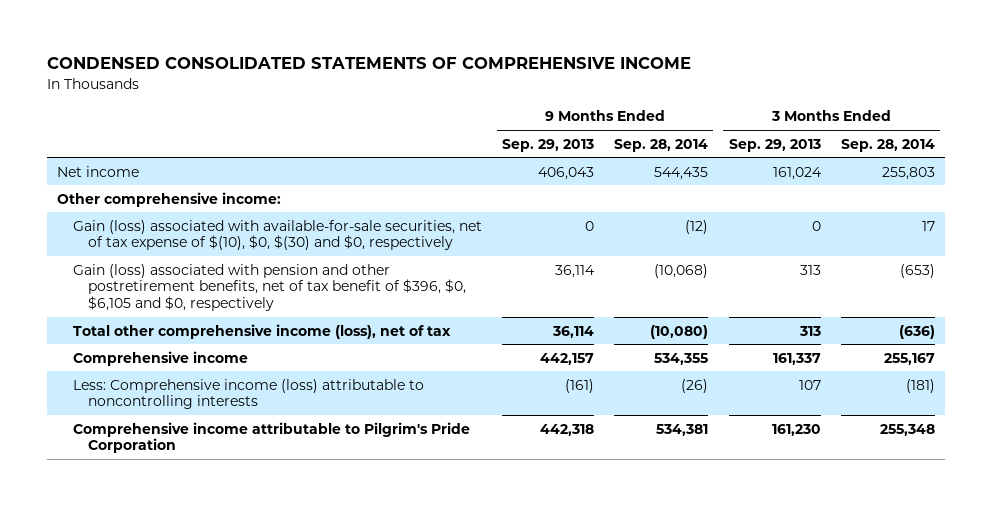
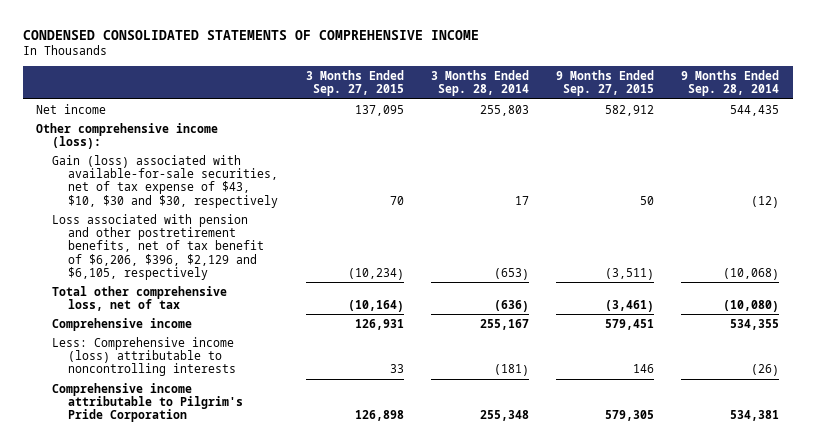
[502,138,595,152] Sep. 29, 2013 -> none
[728,138,821,152] Sep. 29, 2013 -> none
none -> [305,69,404,97] 3 Months Ended Sep. 27, 2015
none -> [555,69,654,97] 9 Months Ended Sep. 27, 2015
[57,191,282,207] Other comprehensive income: -> [36,122,219,149] Other comprehensive income (loss):
[72,219,482,251] Gain (loss) associated with available-for-sale securities, net of tax expense of $(10), $0, $(30) and $0, respectively -> [52,154,279,208] Gain (loss) associated with available-for-sale securities, net of tax expense of $43, $10, $30 and $30, respectively
[72,263,467,312] Gain (loss) associated with pension and other postretirement benefits, net of tax benefit of $396, $0, $6,105 and $0, respectively -> [52,213,265,280] Loss associated with pension and other postretirement benefits, net of tax benefit of $6,206, $396, $2,129 and $6,105, respectively
[72,323,451,339] Total other comprehensive income (loss), net of tax -> [52,285,228,311] Total other comprehensive loss, net of tax

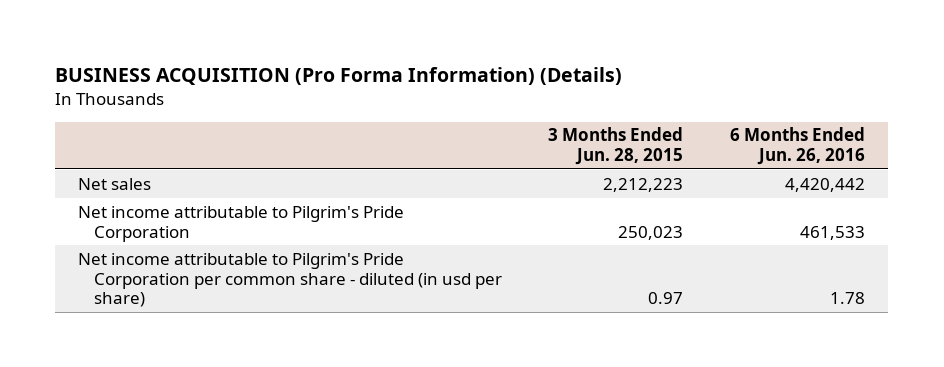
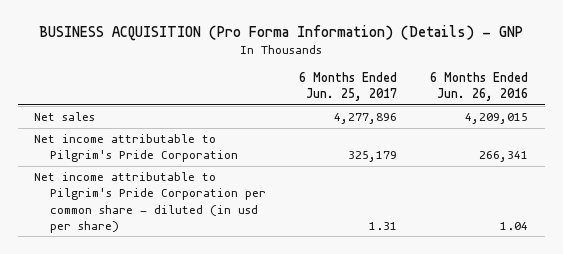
[55,66,623,85] BUSINESS ACQUISITION (Pro Forma Information) (Details) -> [39,25,524,42] BUSINESS ACQUISITION (Pro Forma Information) (Details) - GNP
[548,127,684,166] 3 Months Ended Jun. 28, 2015 -> none
none -> [299,71,398,102] 6 Months Ended Jun. 25, 2017
[785,177,866,192] 4,420,442 -> [465,113,529,125] 4,209,015
[800,225,866,240] 461,533 -> [479,151,529,163] 266,341
[830,292,866,305] 1.78 -> [500,221,529,230] 1.04

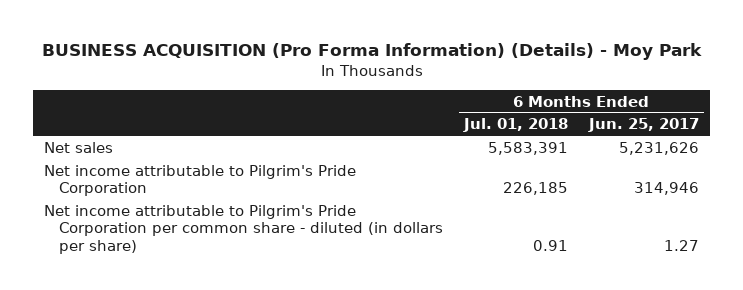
[39,25,524,42] BUSINESS ACQUISITION (Pro Forma Information) (Details) - GNP -> [41,42,702,60] BUSINESS ACQUISITION (Pro Forma Information) (Details) - Moy Park
[430,71,529,102] 6 Months Ended Jun. 26, 2016 -> none
none -> [462,118,568,133] Jul. 01, 2018
[334,113,398,125] 4,277,896 -> [619,141,700,155] 5,231,626
[348,151,398,163] 325,179 -> [634,182,700,196] 314,946
[34,172,266,233] Net income attributable to Pilgrim's Pride Corporation per common share - diluted (in usd per share) -> [44,204,443,254] Net income attributable to Pilgrim's Pride Corporation per common share - diluted (in dollars per share)
[369,221,398,230] 1.31 -> [664,239,700,251] 1.27

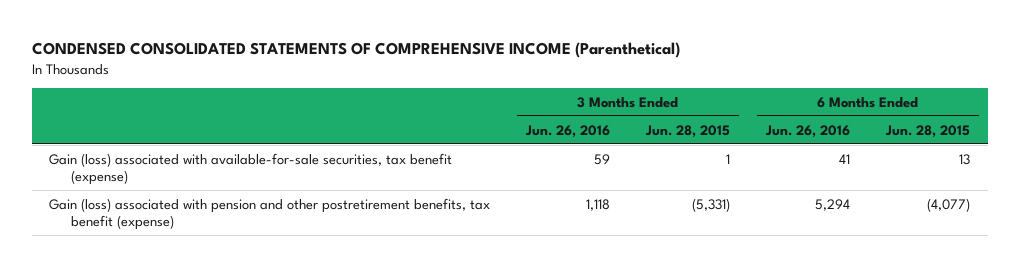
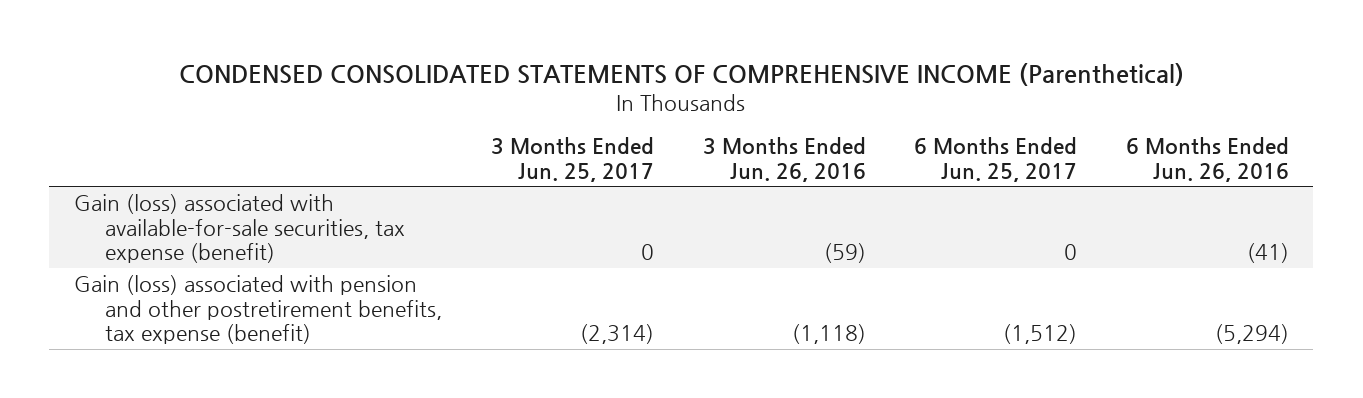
[645,124,731,138] Jun. 28, 2015 -> none
[884,124,970,138] Jun. 28, 2015 -> none
none -> [490,137,654,182] 3 Months Ended Jun. 25, 2017
none -> [914,137,1078,182] 6 Months Ended Jun. 25, 2017
[49,152,453,185] Gain (loss) associated with available-for-sale securities, tax benefit (expense) -> [73,193,406,264] Gain (loss) associated with available-for-sale securities, tax expense (benefit)
[594,153,611,165] 59 -> [823,243,866,264] (59)
[839,153,851,164] 41 -> [1247,243,1290,264] (41)
[49,197,491,230] Gain (loss) associated with pension and other postretirement benefits, tax benefit (expense) -> [73,274,443,345] Gain (loss) associated with pension and other postretirement benefits, tax expense (benefit)
[586,198,611,211] 1,118 -> [791,324,866,345] (1,118)
[815,198,851,211] 5,294 -> [1215,324,1290,345] (5,294)

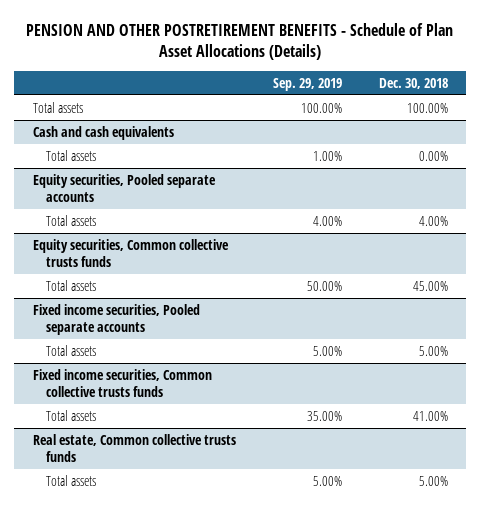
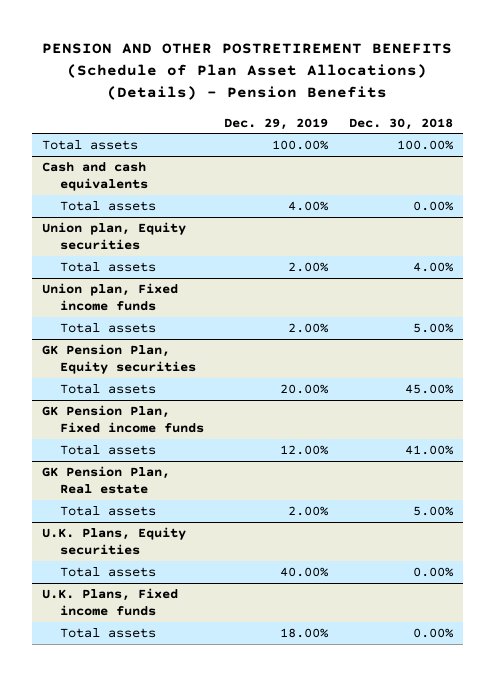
[26,22,454,61] PENSION AND OTHER POSTRETIREMENT BENEFITS - Schedule of Plan Asset Allocations (Details) -> [42,43,453,101] PENSION AND OTHER POSTRETIREMENT BENEFITS (Schedule of Plan Asset Allocations) (Details) - Pension Benefits
[272,77,342,91] Sep. 29, 2019 -> none
none -> [224,117,329,130] Dec. 29, 2019
[32,173,216,203] Equity securities, Pooled separate accounts -> none
none -> [41,222,186,251] Union plan, Equity securities
[32,238,229,268] Equity securities, Common collective trusts funds -> none
[45,279,96,291] Total assets -> none
[32,303,200,336] Fixed income securities, Pooled separate accounts -> none
none -> [41,283,178,312] Union plan, Fixed income funds
[32,368,212,398] Fixed income securities, Common collective trusts funds -> none
none -> [41,344,196,375] GK Pension Plan, Equity securities
none -> [59,384,156,395] Total assets
none -> [41,405,204,434] GK Pension Plan, Fixed income funds
[32,433,236,463] Real estate, Common collective trusts funds -> none
none -> [41,466,170,495] GK Pension Plan, Real estate
none -> [41,527,186,556] U.K. Plans, Equity securities
none -> [59,567,156,578] Total assets
none -> [41,588,178,617] U.K. Plans, Fixed income funds
none -> [59,628,156,639] Total assets

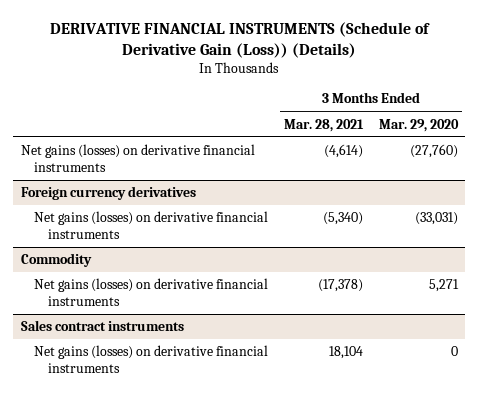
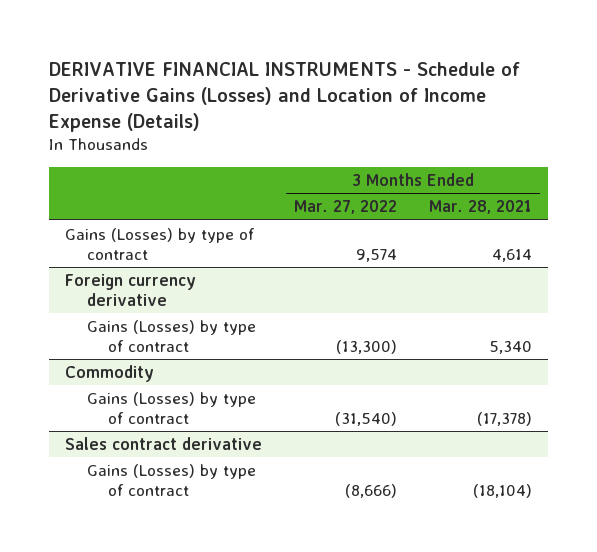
[50,22,431,58] DERIVATIVE FINANCIAL INSTRUMENTS (Schedule of Derivative Gain (Loss)) (Details) -> [49,61,521,132] DERIVATIVE FINANCIAL INSTRUMENTS - Schedule of Derivative Gains (Losses) and Location of Income Expense (Details)
[378,118,459,132] Mar. 29, 2020 -> none
none -> [294,200,398,215] Mar. 27, 2022
[21,144,256,172] Net gains (losses) on derivative financial instruments -> none
[34,211,269,239] Net gains (losses) on derivative financial instruments -> none
none -> [65,227,256,260] Gains (Losses) by type of contract
[21,186,197,201] Foreign currency derivatives -> [65,273,197,306] Foreign currency derivative
none -> [86,319,256,352] Gains (Losses) by type of contract
[34,345,269,373] Net gains (losses) on derivative financial instruments -> none
[34,278,269,306] Net gains (losses) on derivative financial instruments -> [86,391,256,424] Gains (Losses) by type of contract
[21,320,185,332] Sales contract instruments -> [65,436,263,450] Sales contract derivative
none -> [86,463,256,496] Gains (Losses) by type of contract

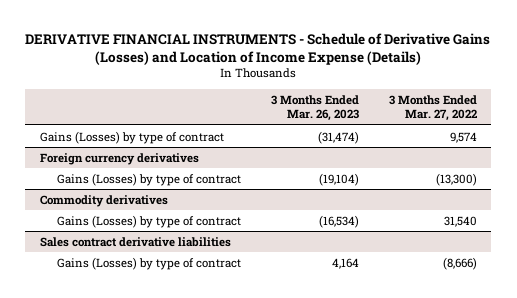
[428,200,532,215] Mar. 28, 2021 -> none
none -> [271,94,360,122] 3 Months Ended Mar. 26, 2023
[65,273,197,306] Foreign currency derivative -> [40,152,200,165] Foreign currency derivatives
[65,364,155,382] Commodity -> [40,194,169,207] Commodity derivatives
[335,411,398,426] (31,540) -> [443,215,477,227] 31,540
[65,436,263,450] Sales contract derivative -> [40,236,232,247] Sales contract derivative liabilities

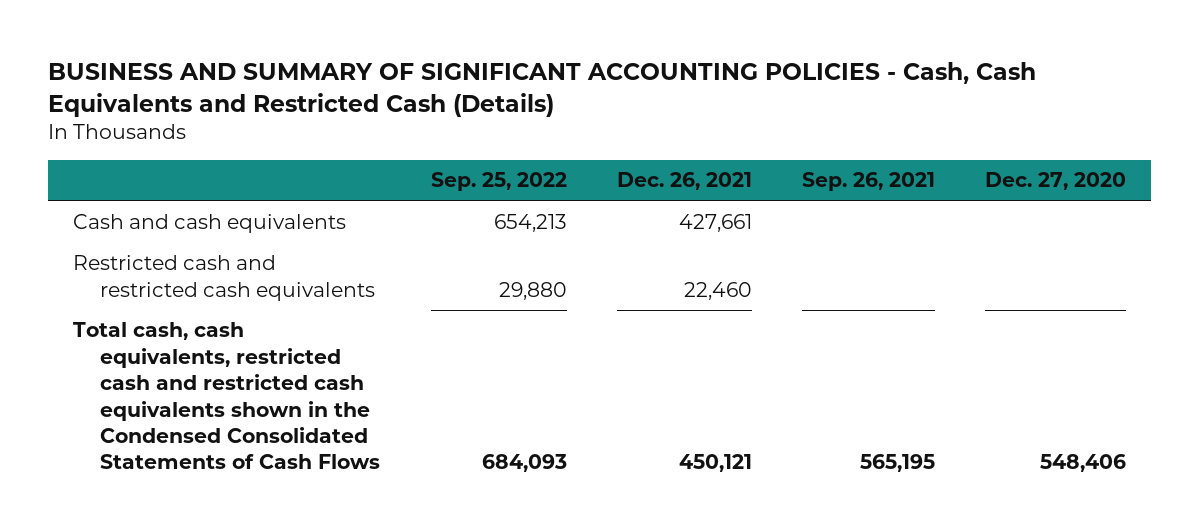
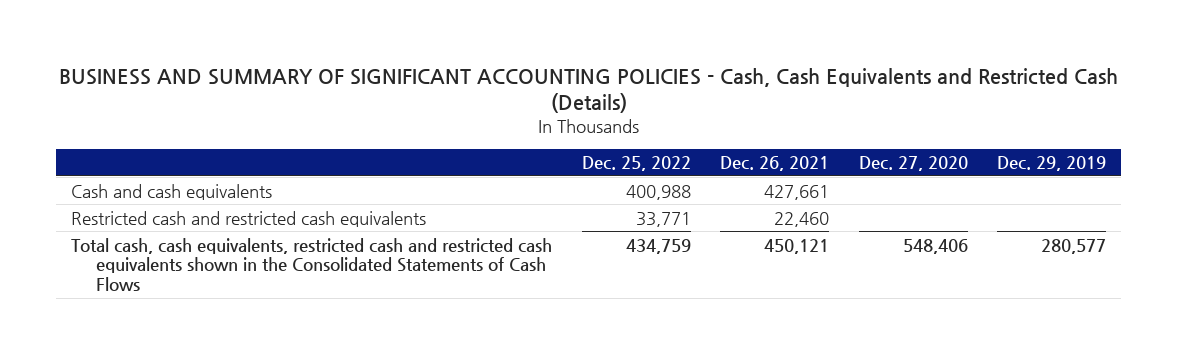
[430,172,567,192] Sep. 25, 2022 -> none
[801,172,935,192] Sep. 26, 2021 -> none
none -> [581,156,691,172] Dec. 25, 2022
none -> [997,156,1107,172] Dec. 29, 2019
[72,322,381,470] Total cash, cash equivalents, restricted cash and restricted cash equivalents shown in the Condensed Consolidated Statements of Cash Flows -> [71,237,553,292] Total cash, cash equivalents, restricted cash and restricted cash equivalents shown in the Consolidated Statements of Cash Flows

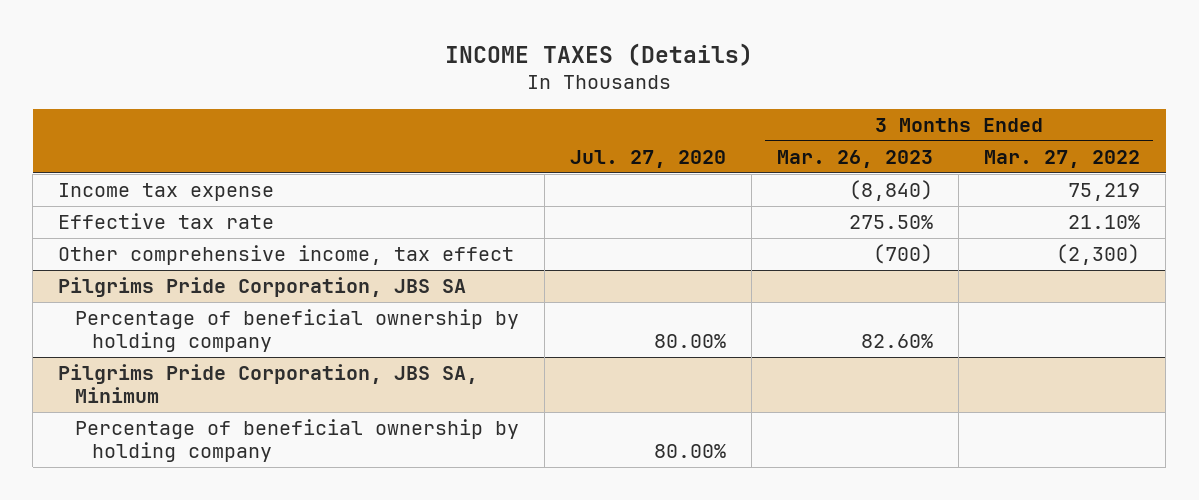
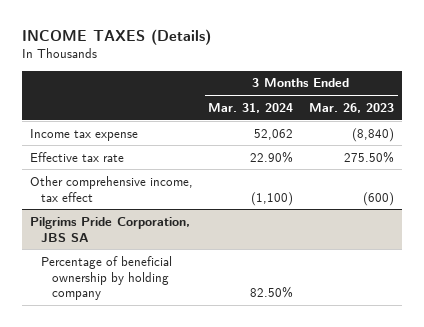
[570,149,727,168] Jul. 27, 2020 -> none
[984,149,1141,168] Mar. 27, 2022 -> none
none -> [208,102,294,113] Mar. 31, 2024
[873,244,934,265] (700) -> [362,191,394,206] (600)
[75,309,520,352] Percentage of beneficial ownership by holding company -> none
[58,364,479,403] Pilgrims Pride Corporation, JBS SA, Minimum -> none

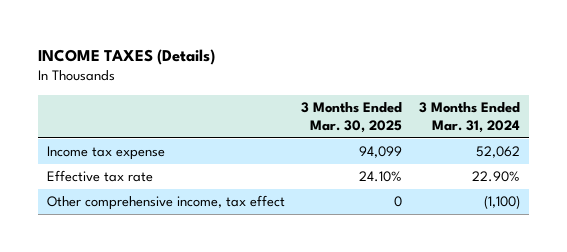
[308,102,394,113] Mar. 26, 2023 -> none
none -> [301,101,403,134] 3 Months Ended Mar. 30, 2025
[29,216,190,242] Pilgrims Pride Corporation, JBS SA -> none
[40,255,172,301] Percentage of beneficial ownership by holding company -> none

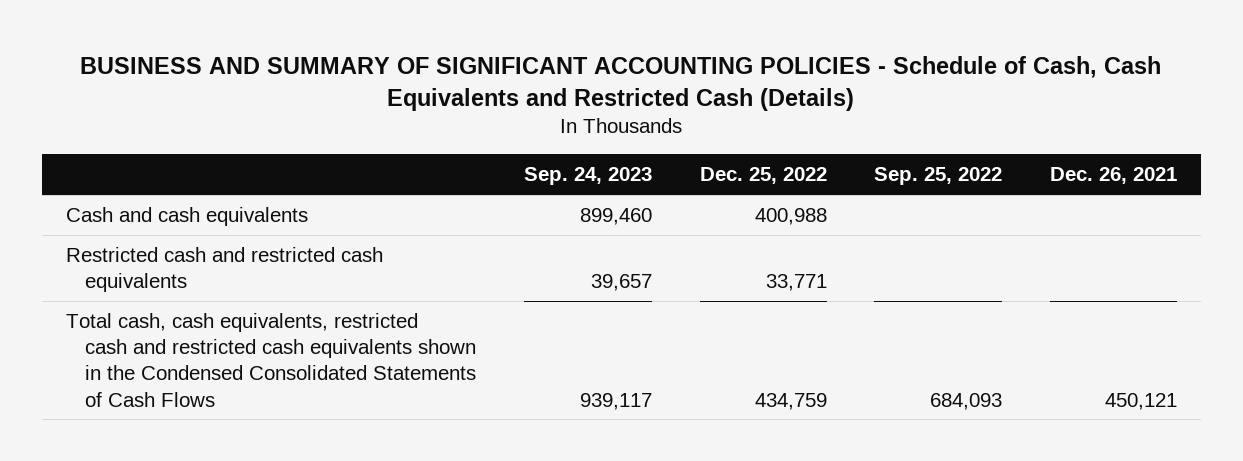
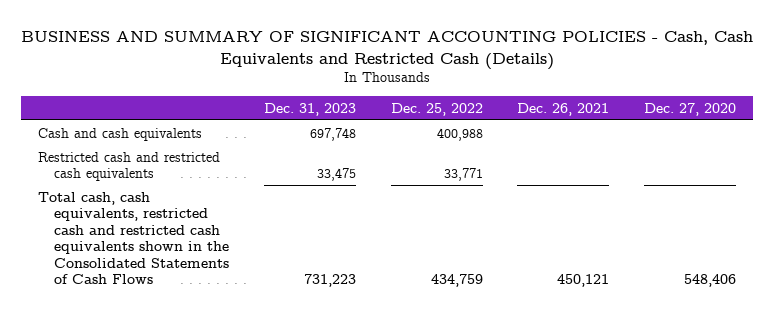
[80,55,1162,111] BUSINESS AND SUMMARY OF SIGNIFICANT ACCOUNTING POLICIES - Schedule of Cash, Cash Equivalents and Restricted Cash (Details) -> [21,31,754,70] BUSINESS AND SUMMARY OF SIGNIFICANT ACCOUNTING POLICIES - Cash, Cash Equivalents and Restricted Cash (Details)
[523,167,652,186] Sep. 24, 2023 -> none
[874,167,1003,186] Sep. 25, 2022 -> none
none -> [264,102,357,116] Dec. 31, 2023
none -> [643,102,736,116] Dec. 27, 2020
[65,313,477,407] Total cash, cash equivalents, restricted cash and restricted cash equivalents shown in the Condensed Consolidated Statements of Cash Flows -> [38,191,230,285] Total cash, cash equivalents, restricted cash and restricted cash equivalents shown in the Consolidated Statements of Cash Flows

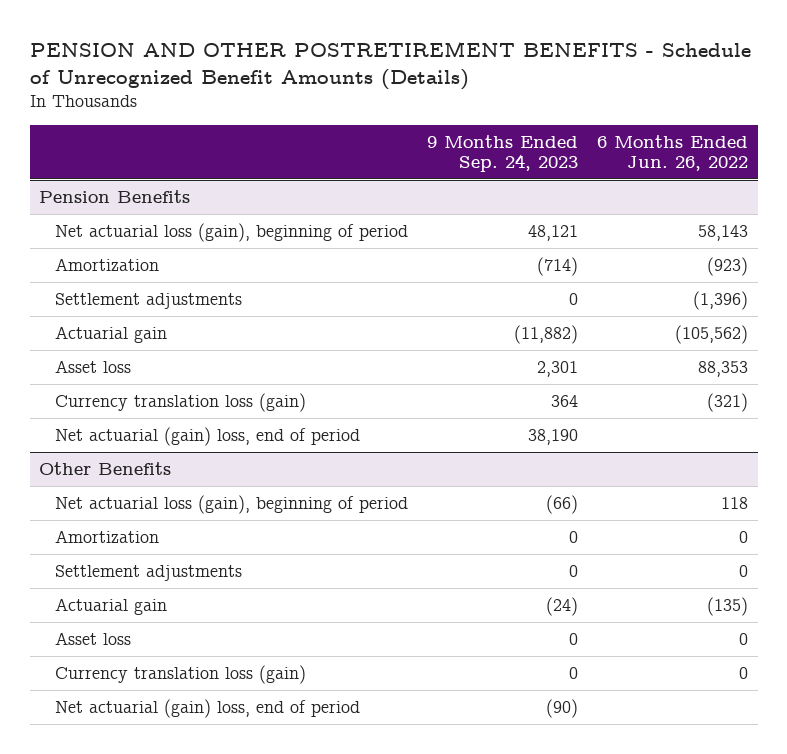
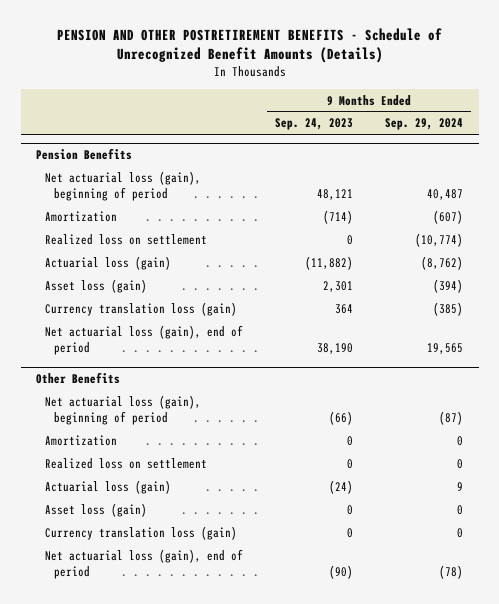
[597,134,749,172] 6 Months Ended Jun. 26, 2022 -> none
none -> [384,118,463,131] Sep. 29, 2024
[54,292,242,309] Settlement adjustments -> [45,233,208,245] Realized loss on settlement
[54,325,167,343] Actuarial gain -> [45,255,172,270] Actuarial loss (gain)
[54,359,131,373] Asset loss -> [45,278,148,293] Asset loss (gain)
[54,426,360,446] Net actuarial (gain) loss, end of period -> [45,324,244,355] Net actuarial loss (gain), end of period
[54,564,242,581] Settlement adjustments -> [45,457,208,469] Realized loss on settlement
[54,597,167,615] Actuarial gain -> [45,479,172,494] Actuarial loss (gain)
[54,631,131,645] Asset loss -> [45,502,148,517] Asset loss (gain)
[54,698,360,718] Net actuarial (gain) loss, end of period -> [45,548,244,579] Net actuarial loss (gain), end of period

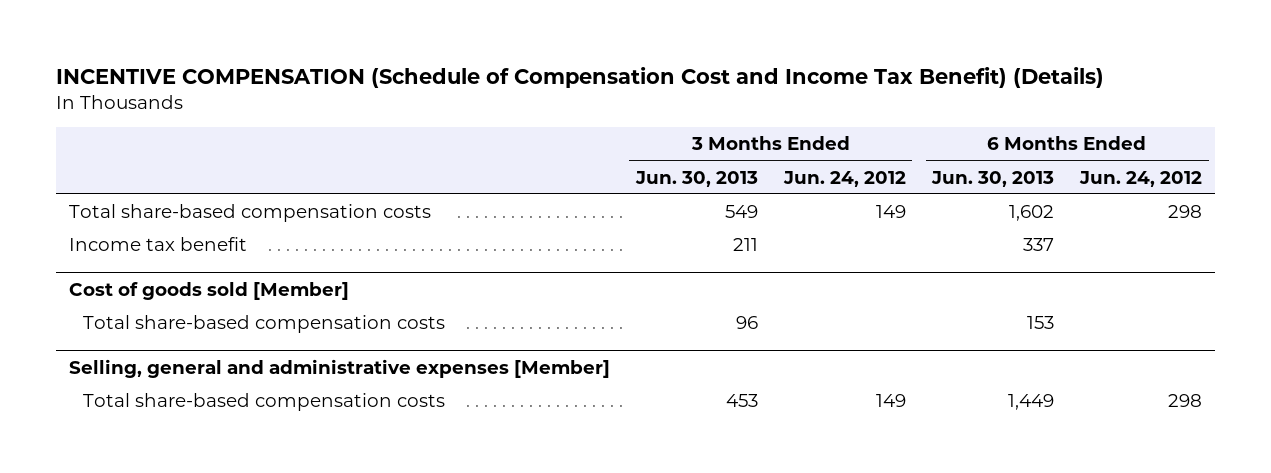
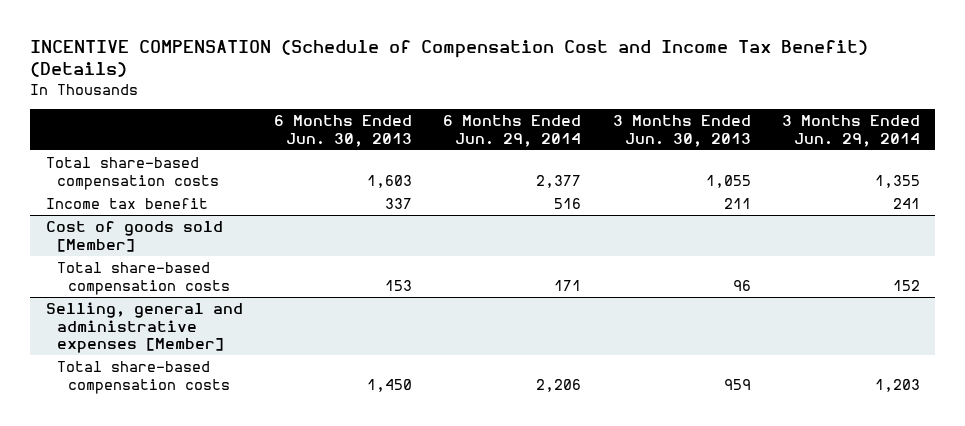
[782,170,906,187] Jun. 24, 2012 -> none
[1079,170,1203,187] Jun. 24, 2012 -> none
none -> [443,115,582,148] 6 Months Ended Jun. 29, 2014
none -> [781,115,920,148] 3 Months Ended Jun. 29, 2014
[724,205,758,219] 549 -> [705,174,751,188] 1,055
[1009,205,1055,222] 1,602 -> [366,174,412,188] 1,603
[725,394,758,408] 453 -> [723,378,751,390] 959
[1008,394,1055,411] 1,449 -> [366,378,412,392] 1,450

